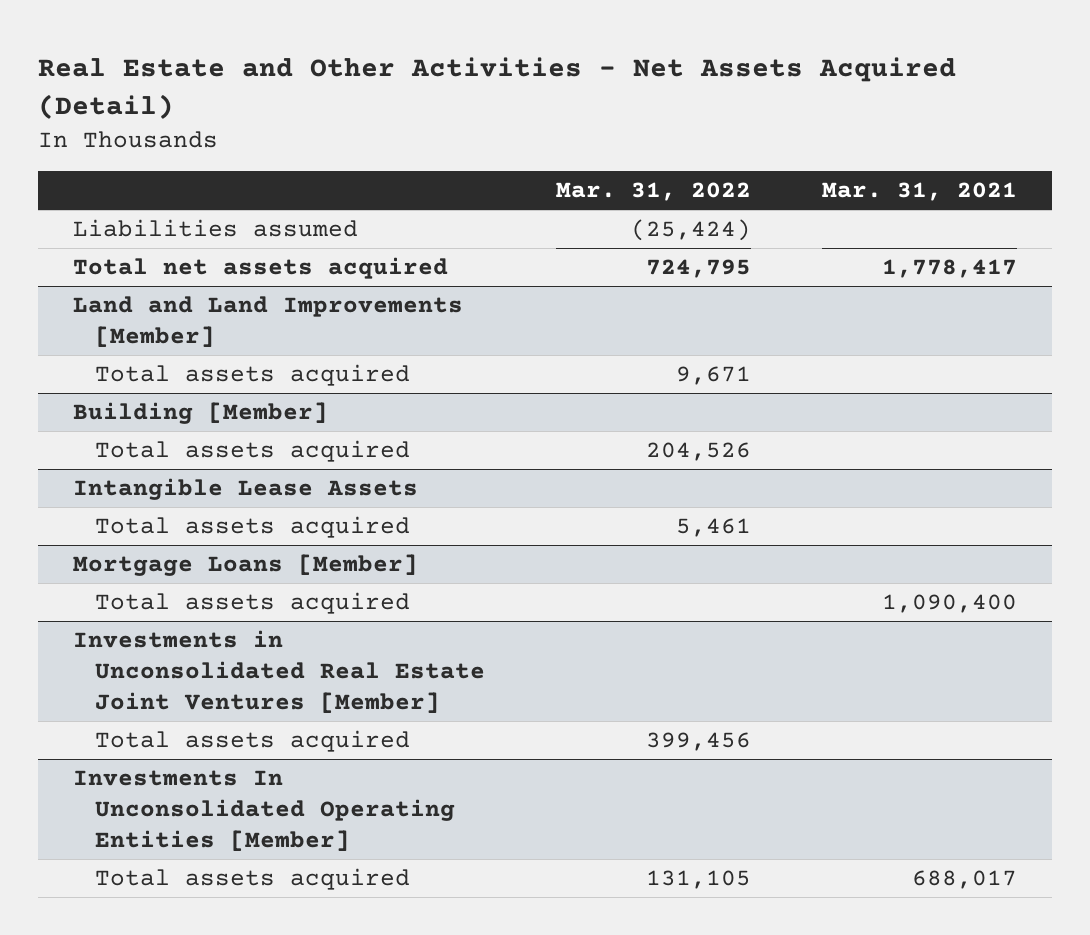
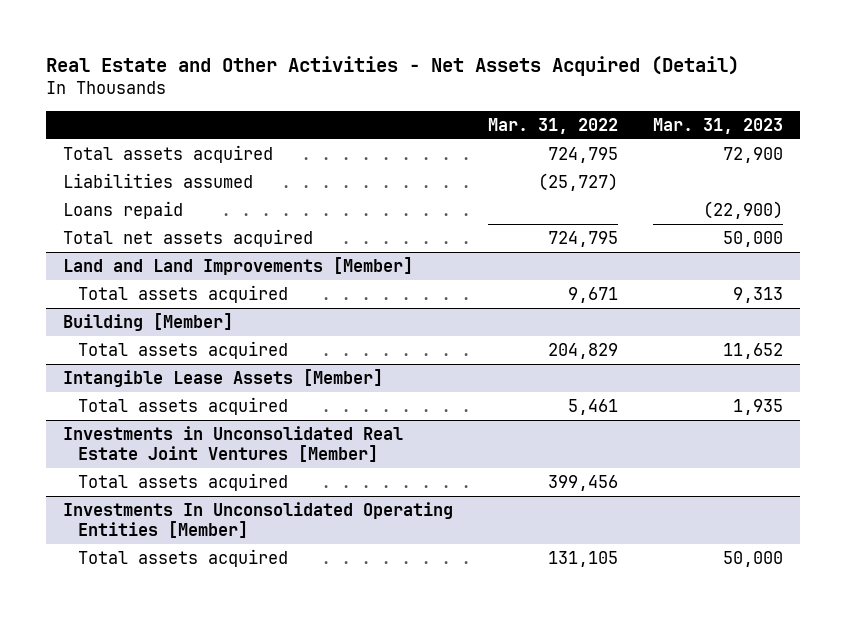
[821,182,1017,202] Mar. 31, 2021 -> none
none -> [652,117,783,134] Mar. 31, 2023
none -> [63,144,274,163] Total assets acquired
[630,219,751,242] (25,424) -> [538,172,619,191] (25,727)
none -> [63,200,184,219] Loans repaid
[645,442,751,462] 204,526 -> [548,342,619,359] 204,829
[73,478,419,501] Intangible Lease Assets -> [63,368,384,387] Intangible Lease Assets [Member]
[73,554,419,577] Mortgage Loans [Member] -> none
[94,592,410,615] Total assets acquired -> none

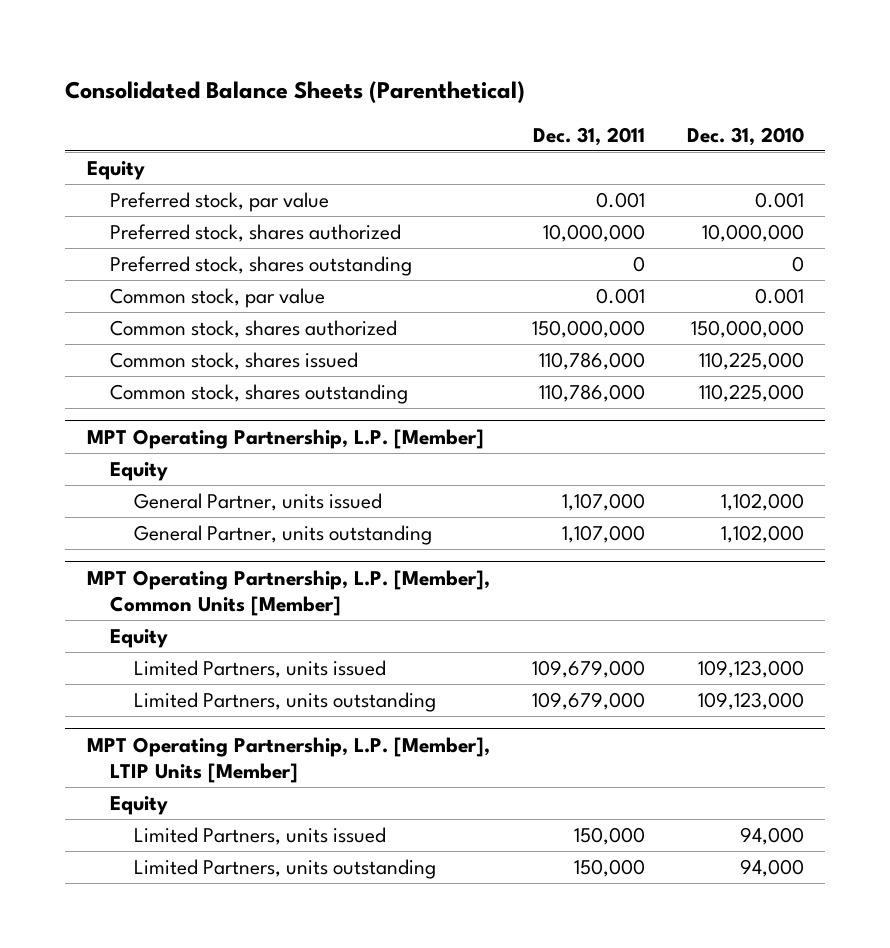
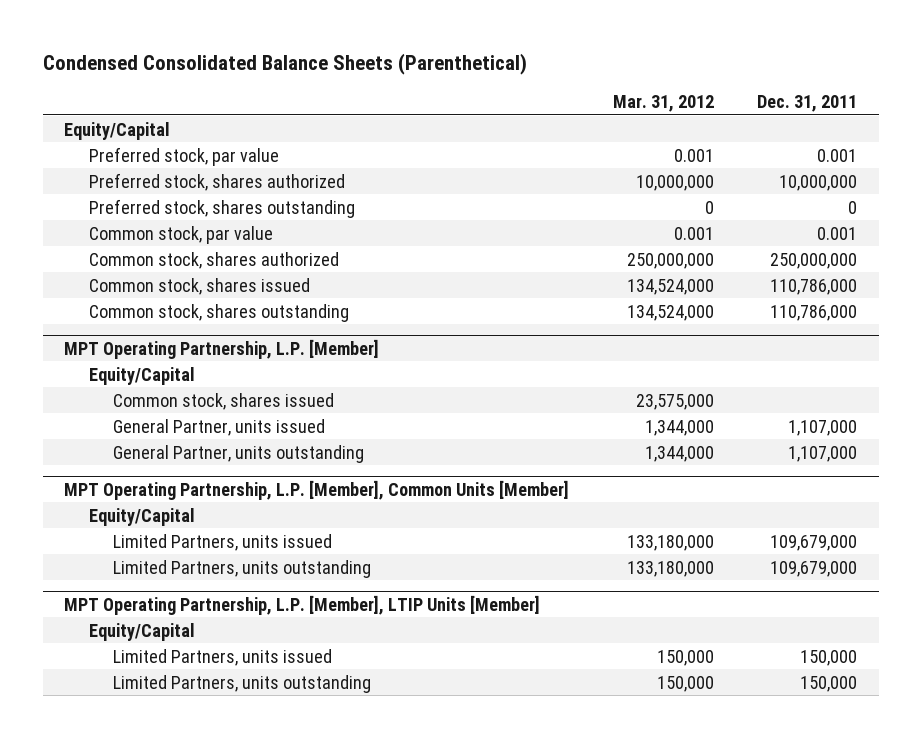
[65,80,526,103] Consolidated Balance Sheets (Parenthetical) -> [42,53,527,76] Condensed Consolidated Balance Sheets (Parenthetical)
[686,126,804,146] Dec. 31, 2010 -> none
none -> [612,95,714,113] Mar. 31, 2012
[86,160,145,180] Equity -> [64,121,171,140] Equity/Capital
[531,319,645,338] 150,000,000 -> [770,252,858,269] 250,000,000
[110,461,169,481] Equity -> [88,366,195,385] Equity/Capital
none -> [113,392,335,410] Common stock, shares issued
[110,628,169,648] Equity -> [88,507,195,526] Equity/Capital
[110,795,169,815] Equity -> [88,622,195,641] Equity/Capital

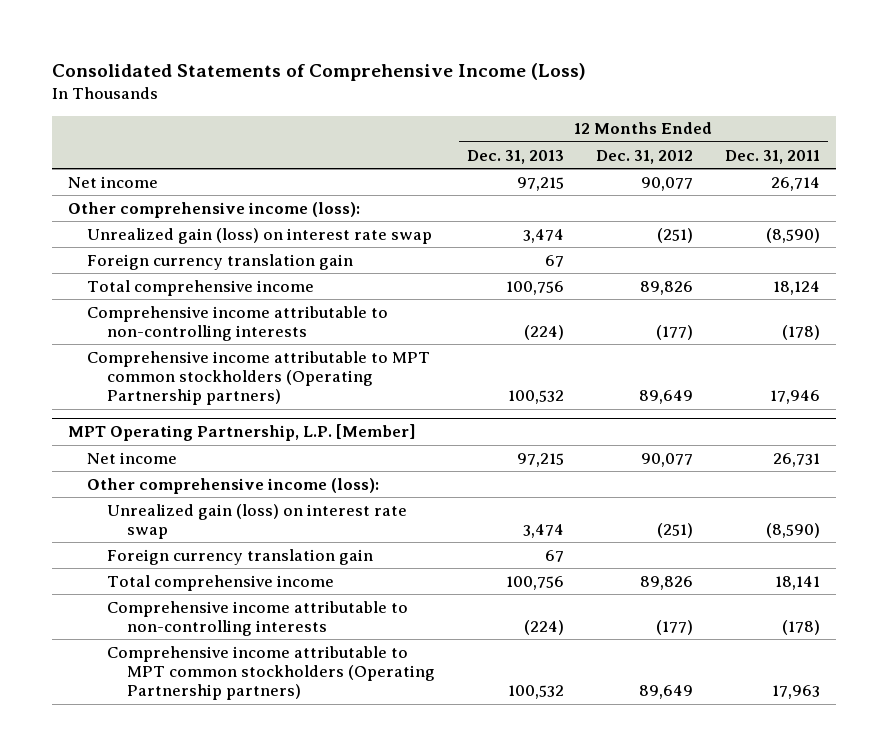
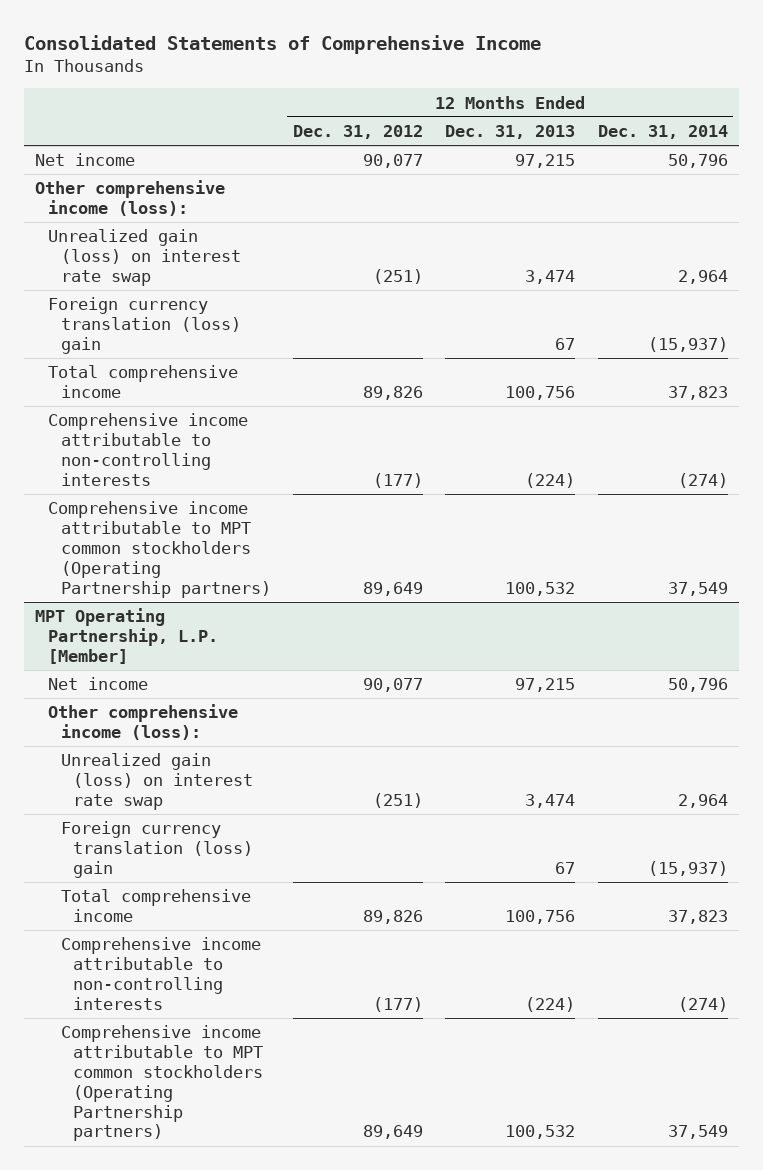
[51,63,586,82] Consolidated Statements of Comprehensive Income (Loss) -> [24,34,542,54] Consolidated Statements of Comprehensive Income
[724,149,820,164] Dec. 31, 2011 -> none
none -> [597,124,728,139] Dec. 31, 2014
[87,253,354,270] Foreign currency translation gain -> [48,297,241,354] Foreign currency translation (loss) gain
[107,548,374,565] Foreign currency translation gain -> [60,821,254,878] Foreign currency translation (loss) gain

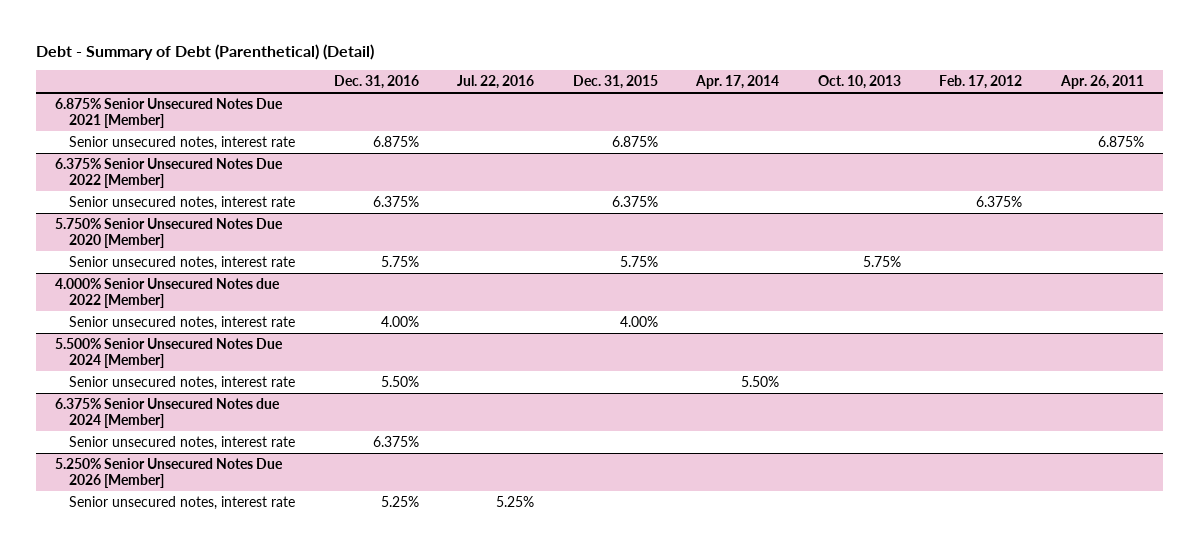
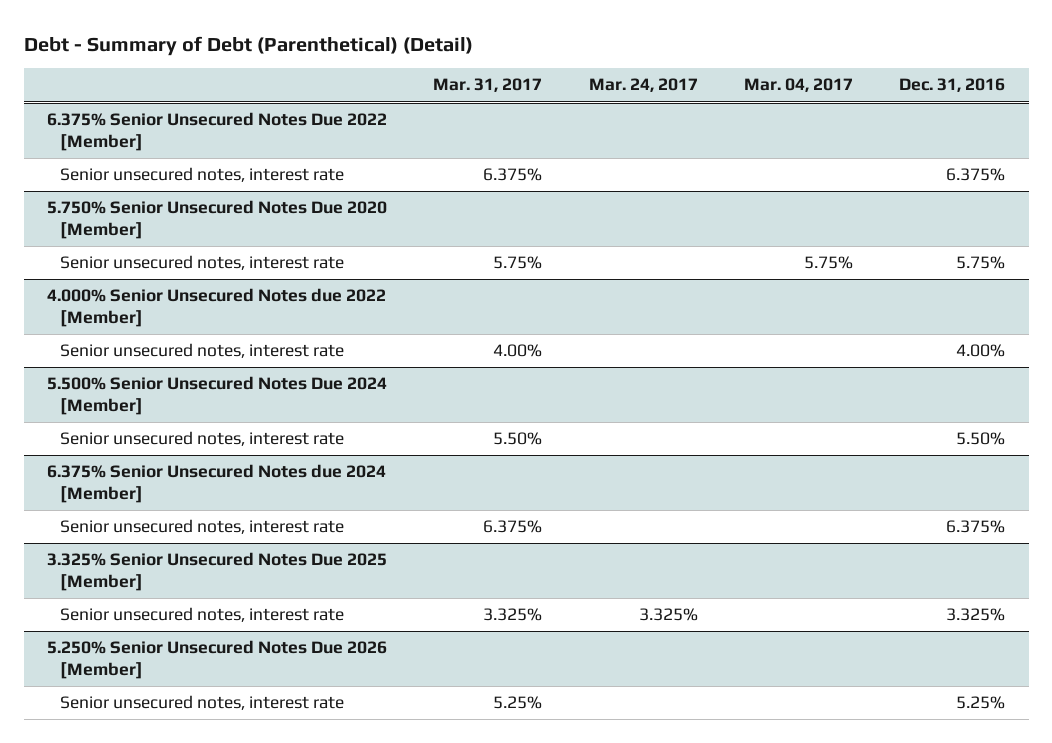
[457,75,535,90] Jul. 22, 2016 -> none
[572,75,658,90] Dec. 31, 2015 -> none
[695,75,780,90] Apr. 17, 2014 -> none
[817,75,901,90] Oct. 10, 2013 -> none
[939,75,1023,90] Feb. 17, 2012 -> none
[1059,75,1144,90] Apr. 26, 2011 -> none
none -> [433,78,543,93] Mar. 31, 2017
none -> [588,78,698,93] Mar. 24, 2017
none -> [744,78,854,93] Mar. 04, 2017
[55,97,284,129] 6.875% Senior Unsecured Notes Due 2021 [Member] -> none
[69,135,296,150] Senior unsecured notes, interest rate -> none
none -> [47,552,388,592] 3.325% Senior Unsecured Notes Due 2025 [Member]
none -> [60,607,345,623] Senior unsecured notes, interest rate

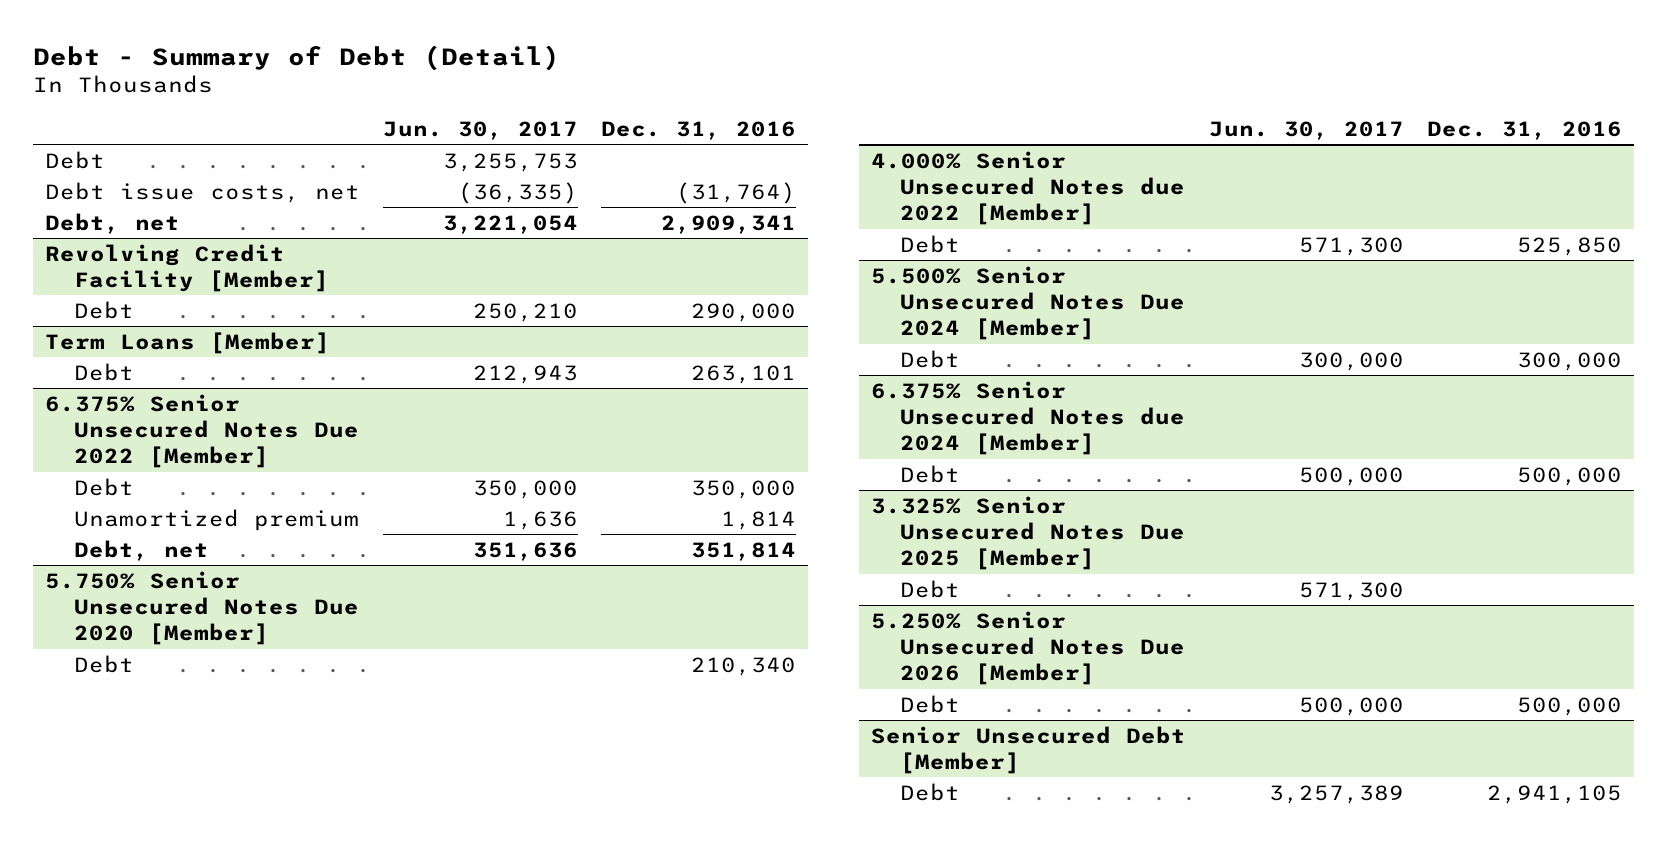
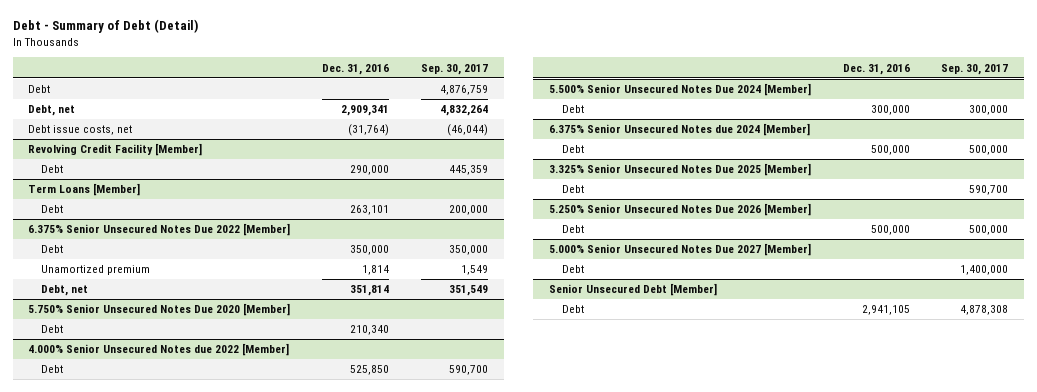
[382,120,578,140] Jun. 30, 2017 -> none
none -> [421,63,489,75] Sep. 30, 2017
[44,181,360,203] Debt issue costs, net -> [28,125,133,136] Debt issue costs, net
none -> [548,243,811,257] 5.000% Senior Unsecured Notes Due 2027 [Member]
none -> [561,265,584,274] Debt

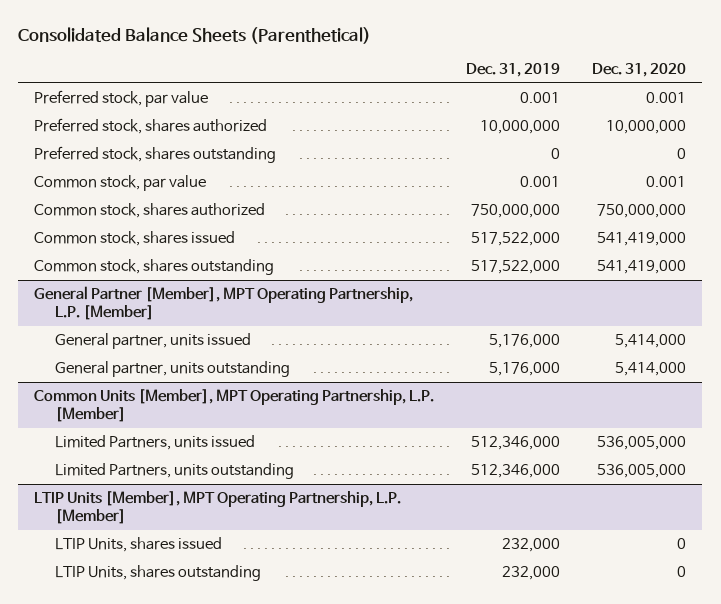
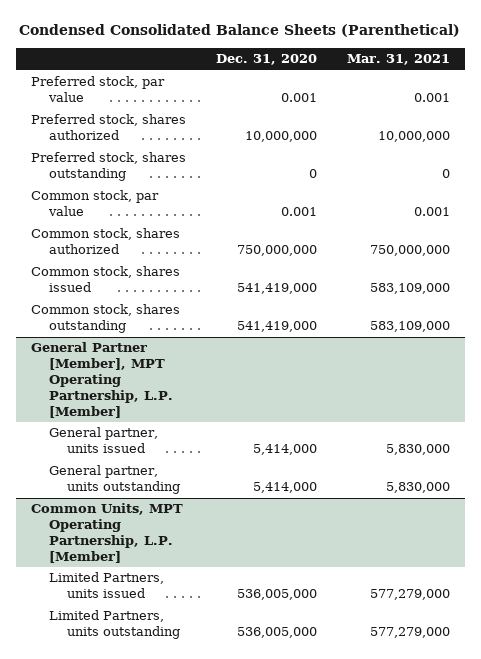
[18,26,372,44] Consolidated Balance Sheets (Parenthetical) -> [19,24,461,38] Condensed Consolidated Balance Sheets (Parenthetical)
[466,63,561,78] Dec. 31, 2019 -> none
none -> [346,54,450,66] Mar. 31, 2021
[34,389,435,423] Common Units [Member], MPT Operating Partnership, L.P. [Member] -> [31,503,184,563] Common Units, MPT Operating Partnership, L.P. [Member]
[34,491,402,525] LTIP Units [Member], MPT Operating Partnership, L.P. [Member] -> none
[54,537,222,553] LTIP Units, shares issued -> none
[54,565,261,582] LTIP Units, shares outstanding -> none

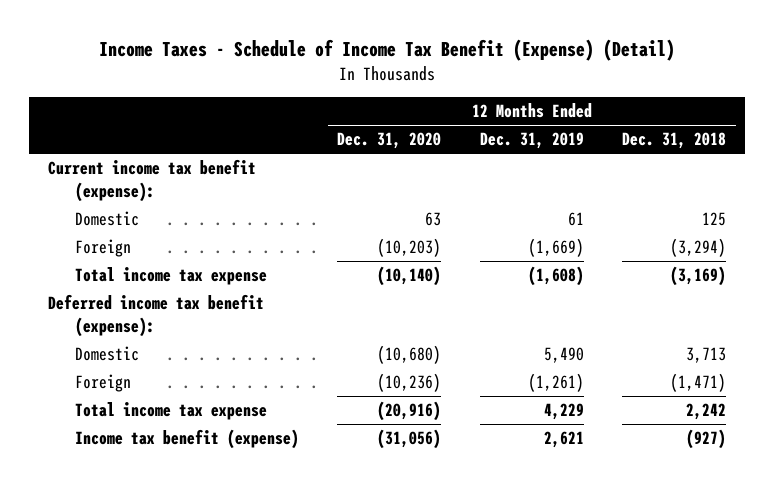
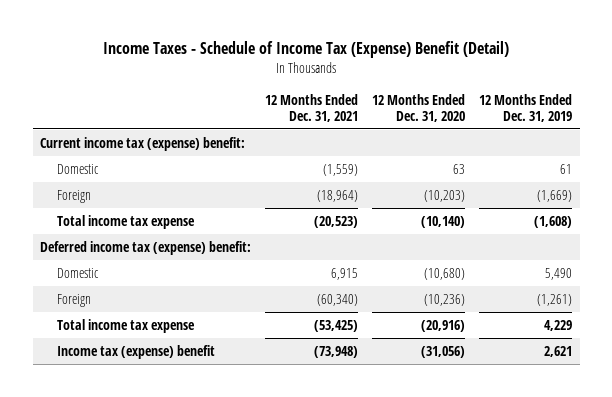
[98,38,675,61] Income Taxes - Schedule of Income Tax Benefit (Expense) (Detail) -> [103,41,510,59] Income Taxes - Schedule of Income Tax (Expense) Benefit (Detail)
[621,132,726,150] Dec. 31, 2018 -> none
none -> [265,93,359,122] 12 Months Ended Dec. 31, 2021
[47,159,256,202] Current income tax benefit (expense): -> [39,136,245,151] Current income tax (expense) benefit:
[47,294,264,337] Deferred income tax benefit (expense): -> [39,240,251,255] Deferred income tax (expense) benefit:
[74,429,299,450] Income tax benefit (expense) -> [56,344,215,359] Income tax (expense) benefit

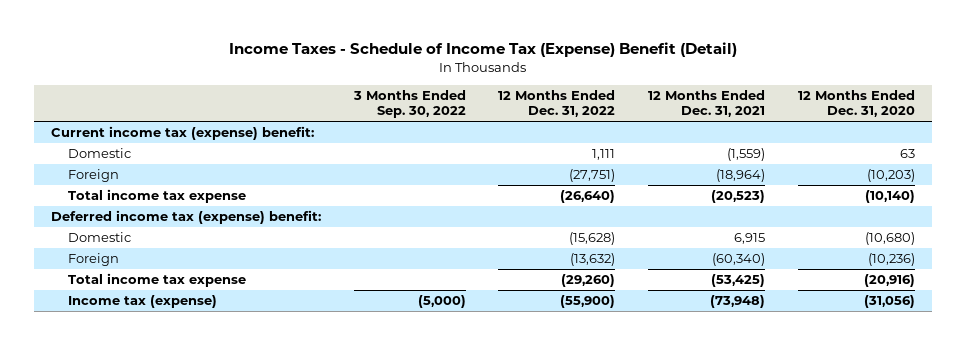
[479,93,573,122] 12 Months Ended Dec. 31, 2019 -> none
none -> [352,89,466,119] 3 Months Ended Sep. 30, 2022
none -> [498,89,616,118] 12 Months Ended Dec. 31, 2022
[56,344,215,359] Income tax (expense) benefit -> [68,295,218,309] Income tax (expense)

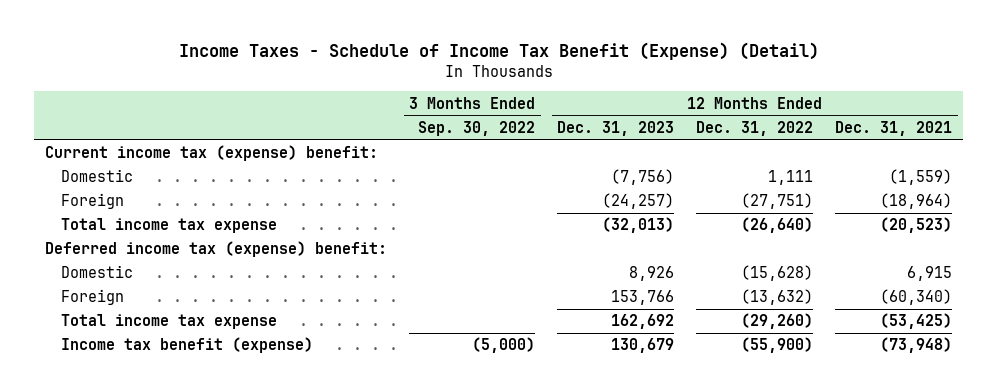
[228,42,737,58] Income Taxes - Schedule of Income Tax (Expense) Benefit (Detail) -> [178,41,819,60] Income Taxes - Schedule of Income Tax Benefit (Expense) (Detail)
[798,89,916,118] 12 Months Ended Dec. 31, 2020 -> none
none -> [557,120,675,136] Dec. 31, 2023
[68,295,218,309] Income tax (expense) -> [60,337,313,354] Income tax benefit (expense)

